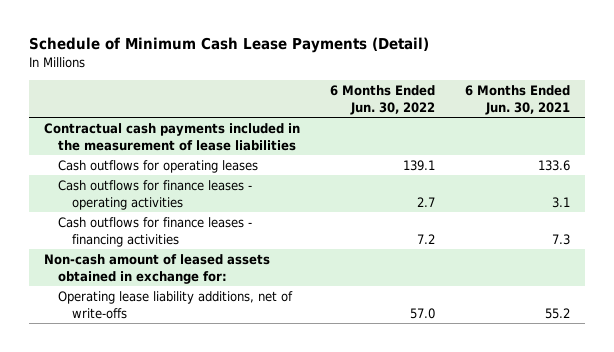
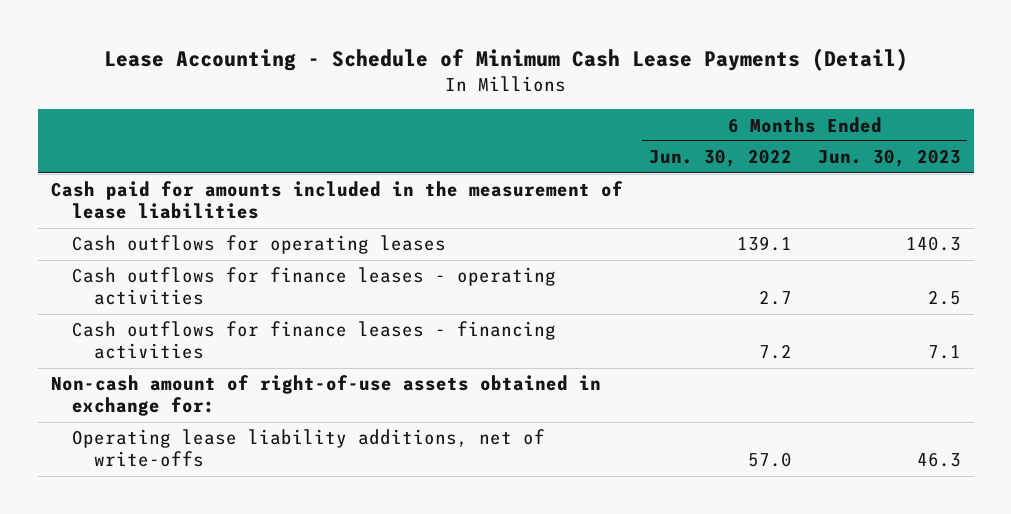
[29,37,430,54] Schedule of Minimum Cash Lease Payments (Detail) -> [103,48,908,72] Lease Accounting - Schedule of Minimum Cash Lease Payments (Detail)
[464,85,570,115] 6 Months Ended Jun. 30, 2021 -> none
none -> [817,149,961,168] Jun. 30, 2023
[44,122,301,151] Contractual cash payments included in the measurement of lease liabilities -> [50,181,623,220] Cash paid for amounts included in the measurement of lease liabilities
[44,253,271,284] Non-cash amount of leased assets obtained in exchange for: -> [50,375,601,417] Non-cash amount of right-of-use assets obtained in exchange for:

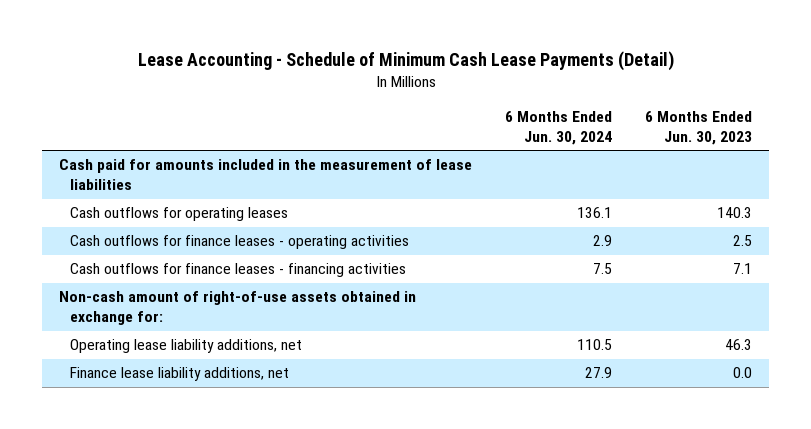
[648,149,792,168] Jun. 30, 2022 -> none
none -> [505,110,613,145] 6 Months Ended Jun. 30, 2024
[72,429,546,468] Operating lease liability additions, net of write-offs -> [70,339,303,354] Operating lease liability additions, net
none -> [70,367,290,382] Finance lease liability additions, net

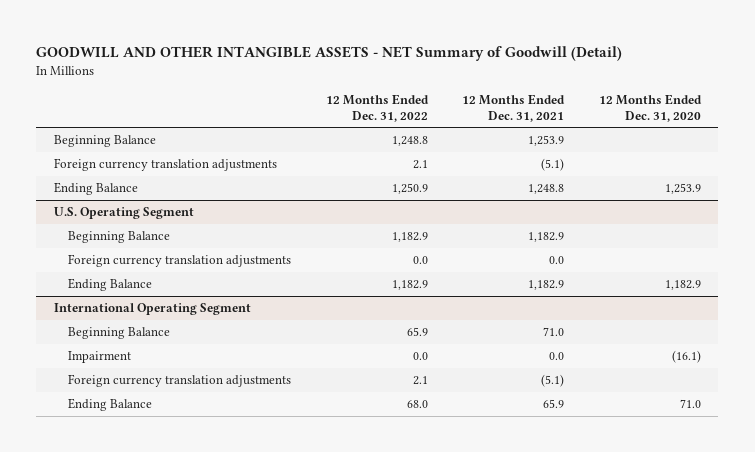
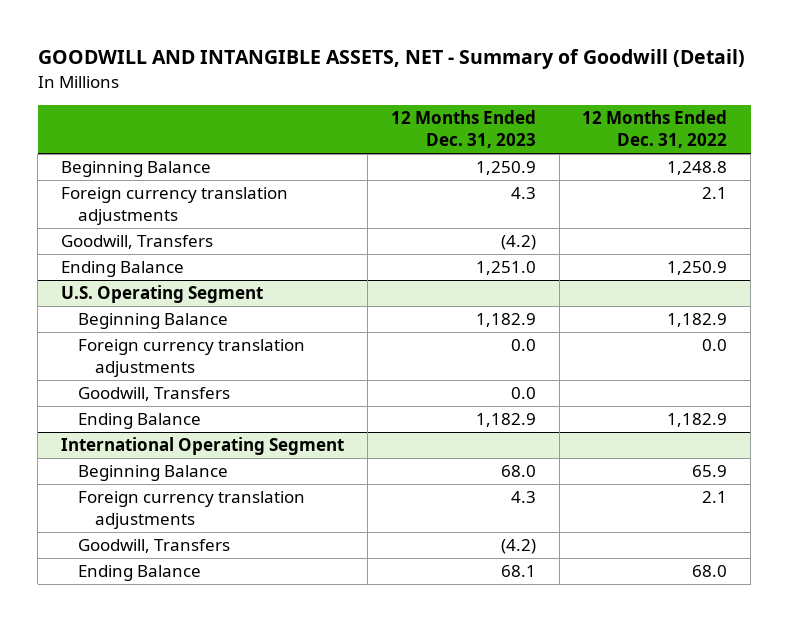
[36,45,623,61] GOODWILL AND OTHER INTANGIBLE ASSETS - NET Summary of Goodwill (Detail) -> [37,49,745,70] GOODWILL AND INTANGIBLE ASSETS, NET - Summary of Goodwill (Detail)
[462,94,566,122] 12 Months Ended Dec. 31, 2021 -> none
[598,94,702,122] 12 Months Ended Dec. 31, 2020 -> none
none -> [390,110,536,148] 12 Months Ended Dec. 31, 2023
none -> [61,235,214,250] Goodwill, Transfers
none -> [77,387,230,402] Goodwill, Transfers
[68,351,132,364] Impairment -> none
none -> [77,539,230,554] Goodwill, Transfers

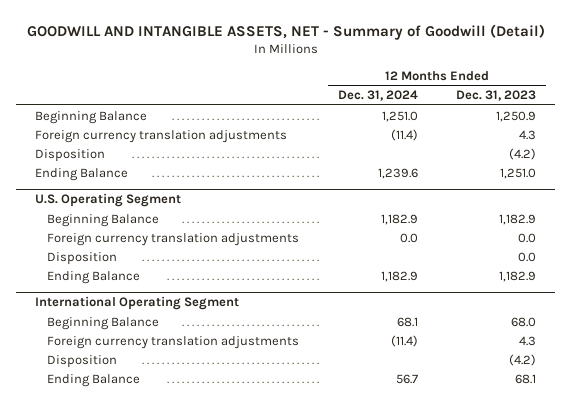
[582,110,728,148] 12 Months Ended Dec. 31, 2022 -> none
none -> [337,90,418,102] Dec. 31, 2024
[61,235,214,250] Goodwill, Transfers -> [34,148,105,162] Disposition
[77,387,230,402] Goodwill, Transfers -> [47,251,118,265] Disposition
[77,539,230,554] Goodwill, Transfers -> [47,354,118,368] Disposition

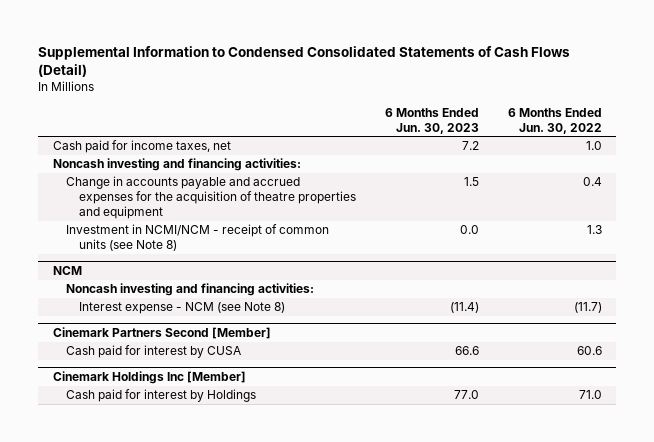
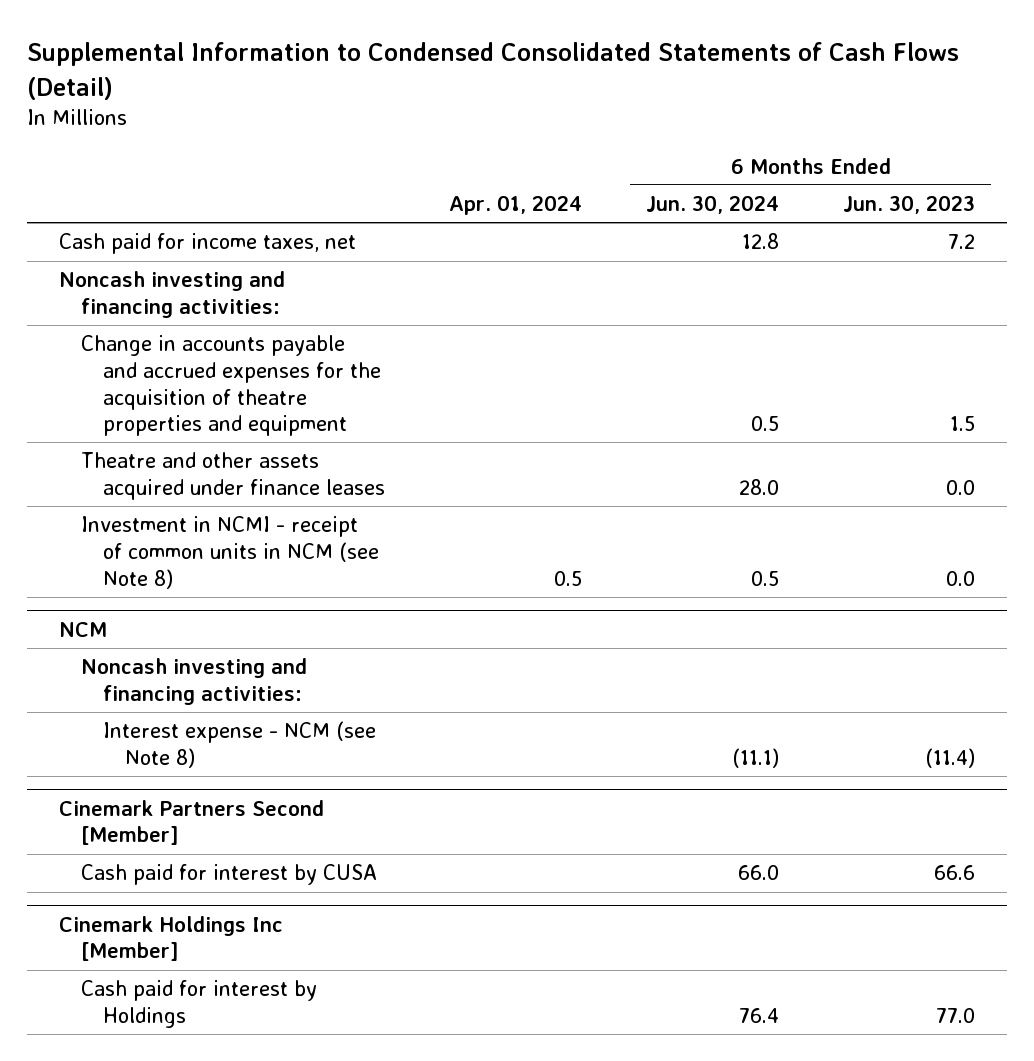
[507,107,602,134] 6 Months Ended Jun. 30, 2022 -> none
none -> [449,195,583,216] Apr. 01, 2024
none -> [646,195,780,215] Jun. 30, 2024
none -> [81,452,386,500] Theatre and other assets acquired under finance leases
[66,224,330,252] Investment in NCMI/NCM - receipt of common units (see Note 8) -> [81,516,380,589] Investment in NCMI - receipt of common units in NCM (see Note 8)

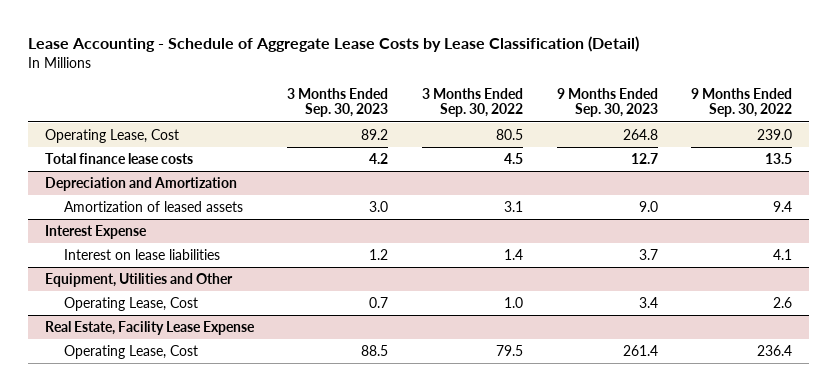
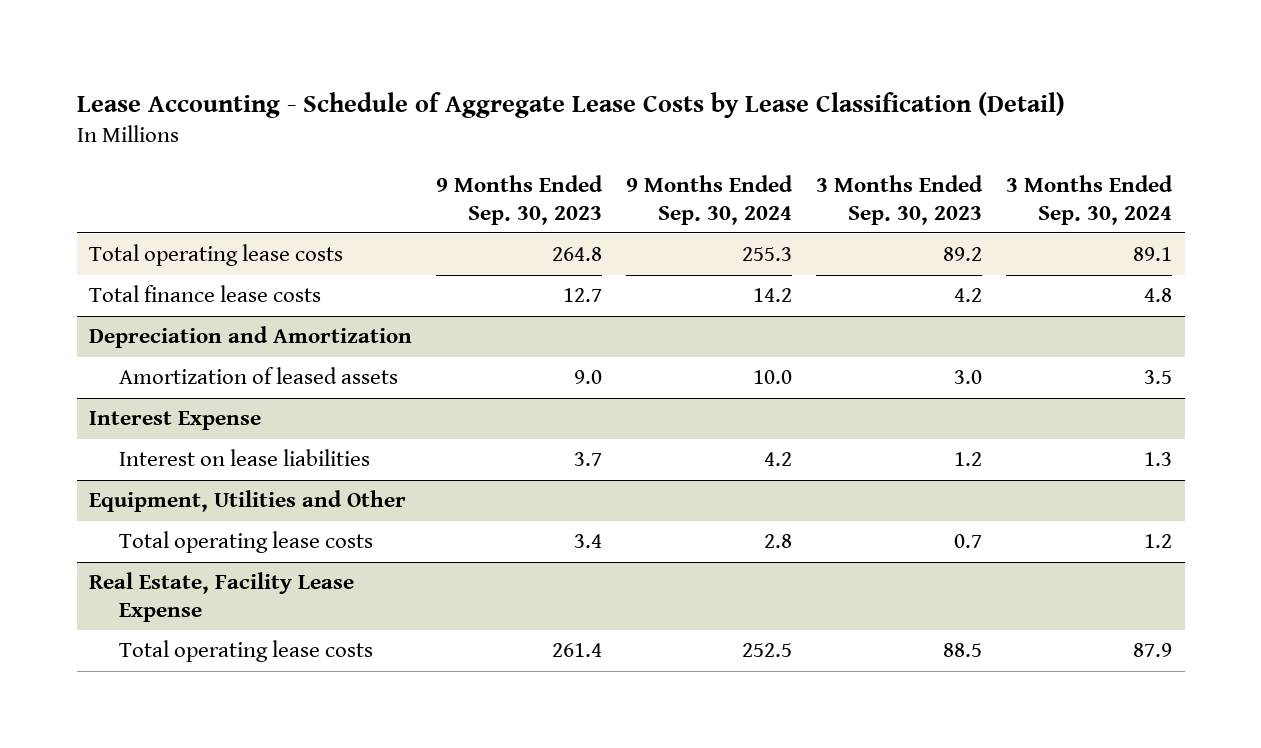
[421,87,523,118] 3 Months Ended Sep. 30, 2022 -> none
[691,87,793,118] 9 Months Ended Sep. 30, 2022 -> none
none -> [626,175,794,225] 9 Months Ended Sep. 30, 2024
none -> [1006,175,1174,225] 3 Months Ended Sep. 30, 2024
[44,129,179,144] Operating Lease, Cost -> [88,244,343,267] Total operating lease costs
[63,297,198,312] Operating Lease, Cost -> [119,531,374,554] Total operating lease costs
[63,345,198,360] Operating Lease, Cost -> [119,640,374,663] Total operating lease costs

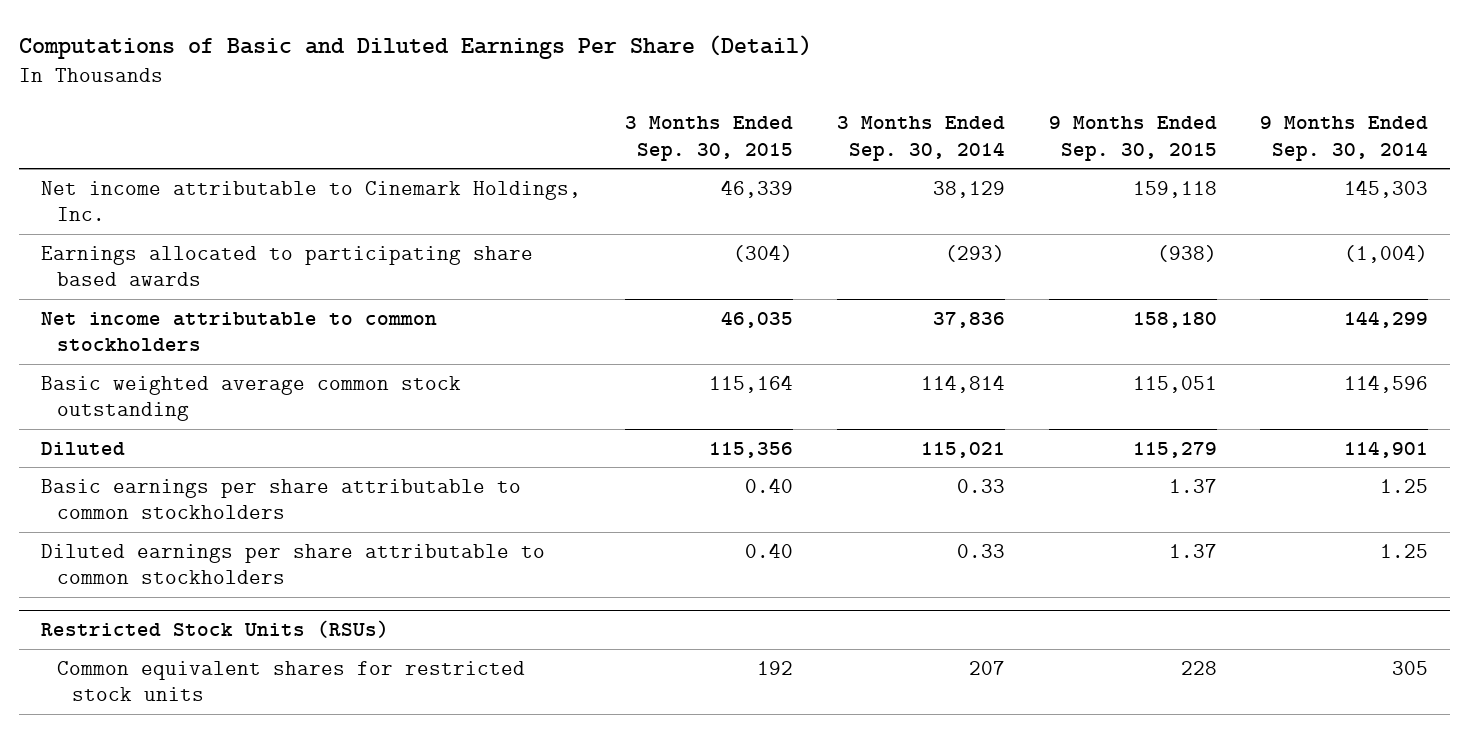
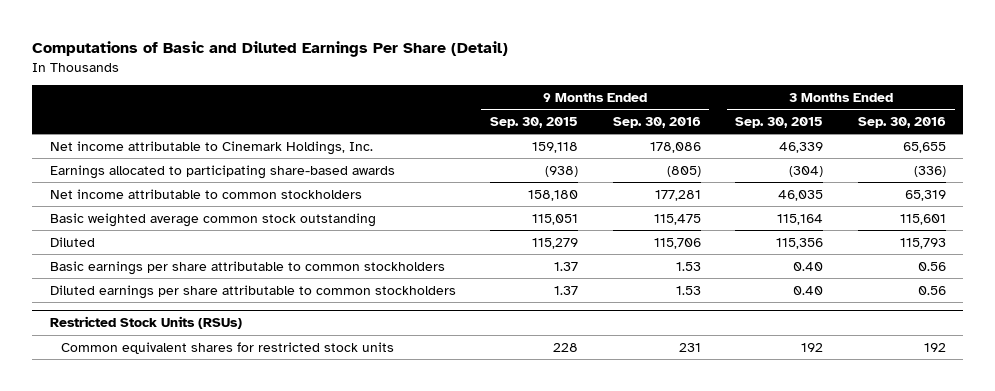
[836,115,1005,161] 3 Months Ended Sep. 30, 2014 -> none
[1260,115,1429,161] 9 Months Ended Sep. 30, 2014 -> none
none -> [612,116,701,128] Sep. 30, 2016
none -> [857,116,946,128] Sep. 30, 2016
[41,245,534,287] Earnings allocated to participating share based awards -> [49,164,395,179] Earnings allocated to participating share-based awards

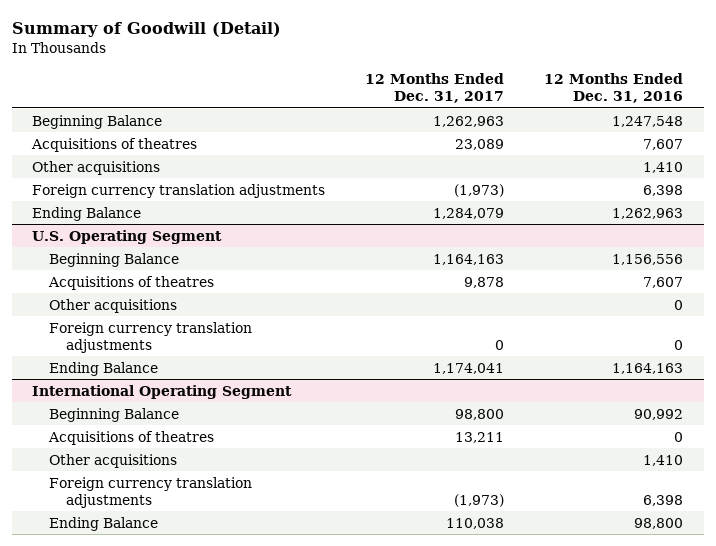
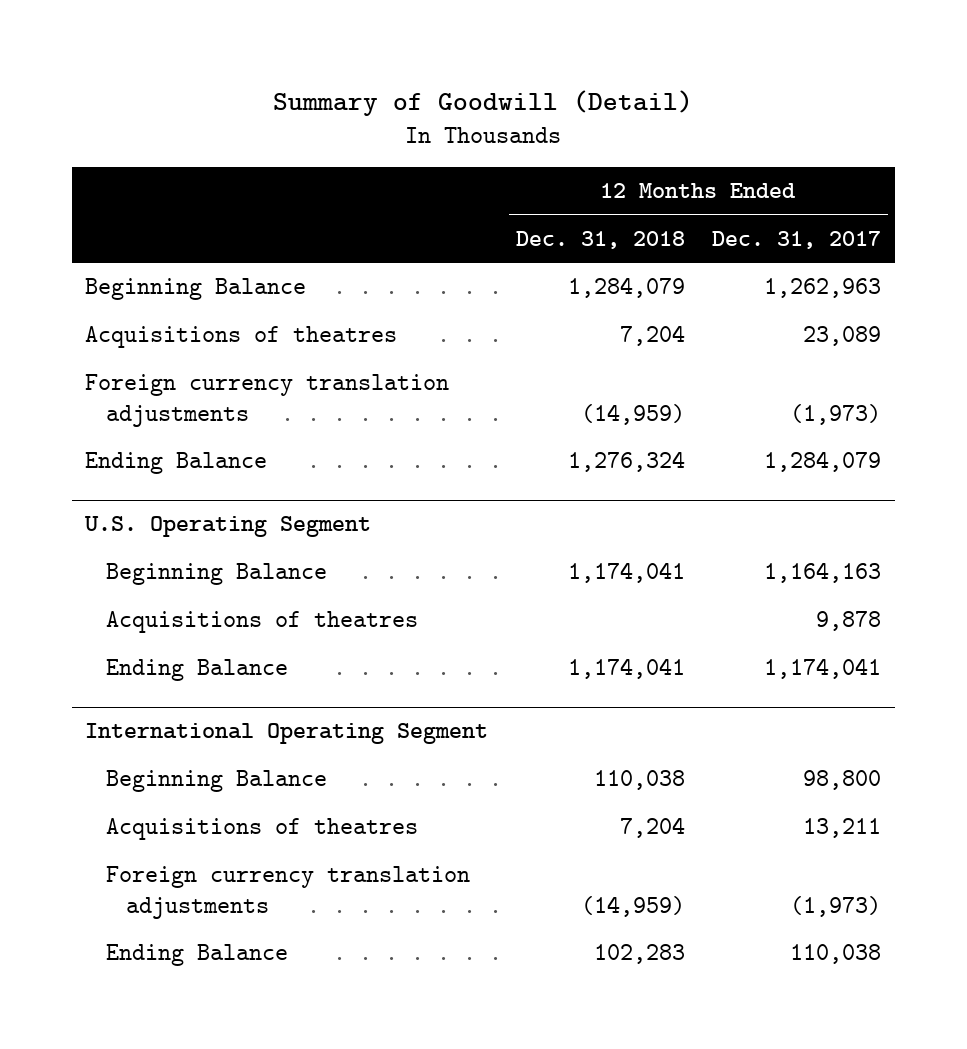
[544,73,684,103] 12 Months Ended Dec. 31, 2016 -> none
none -> [515,230,685,249] Dec. 31, 2018
[32,160,161,175] Other acquisitions -> none
[49,298,178,313] Other acquisitions -> none
[49,321,253,353] Foreign currency translation adjustments -> none
[49,453,178,468] Other acquisitions -> none

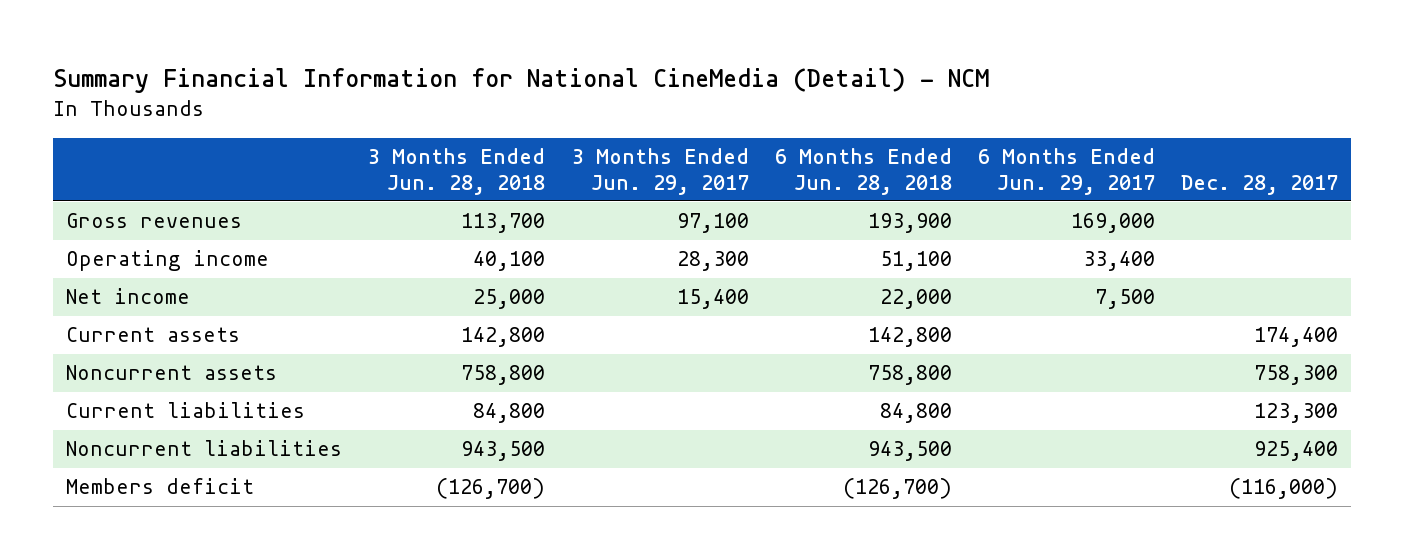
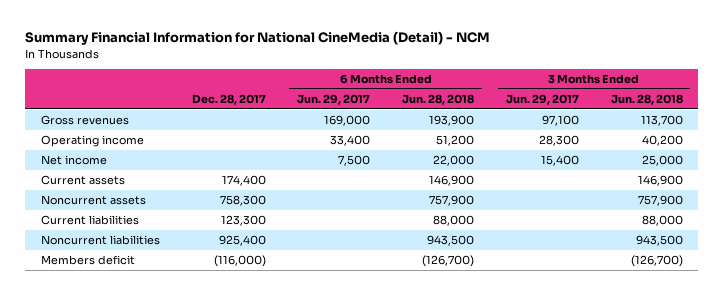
[473,251,546,272] 40,100 -> [641,135,683,147] 40,200
[879,251,952,272] 51,100 -> [436,135,475,147] 51,200
[461,327,546,348] 142,800 -> [637,175,683,187] 146,900
[867,327,952,348] 142,800 -> [429,175,475,187] 146,900
[461,365,546,386] 758,800 -> [637,195,683,207] 757,900
[867,365,952,386] 758,800 -> [429,195,475,207] 757,900
[473,403,546,424] 84,800 -> [641,215,683,227] 88,000
[879,403,952,424] 84,800 -> [433,215,475,227] 88,000

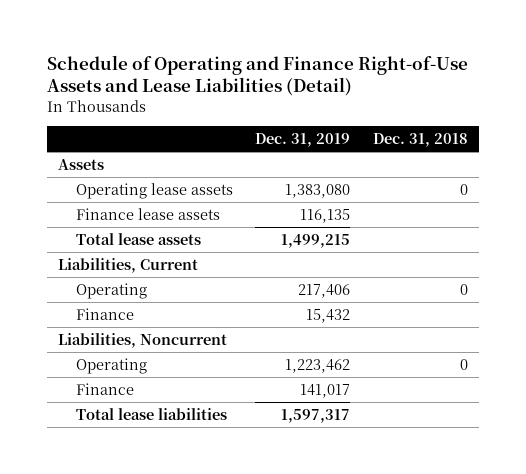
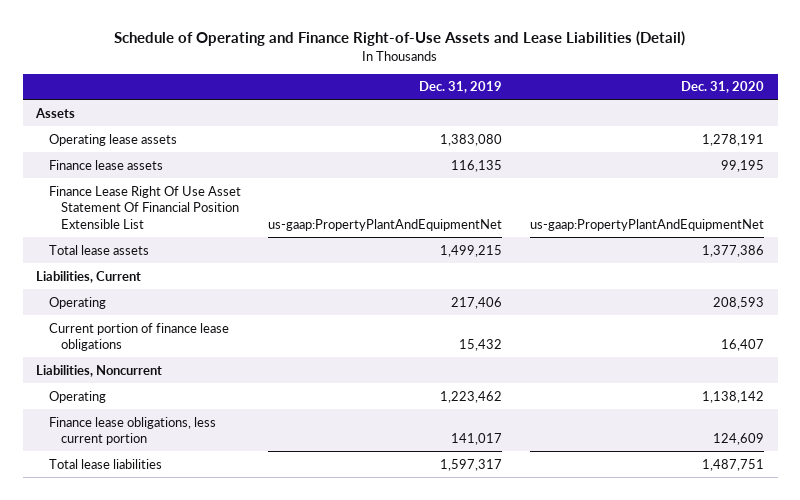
[372,133,468,148] Dec. 31, 2018 -> none
none -> [680,81,764,94] Dec. 31, 2020
none -> [48,185,241,230] Finance Lease Right Of Use Asset Statement Of Financial Position Extensible List
[76,307,135,320] Finance -> [48,322,229,352] Current portion of finance lease obligations
[76,382,135,395] Finance -> [48,416,216,446] Finance lease obligations, less current portion

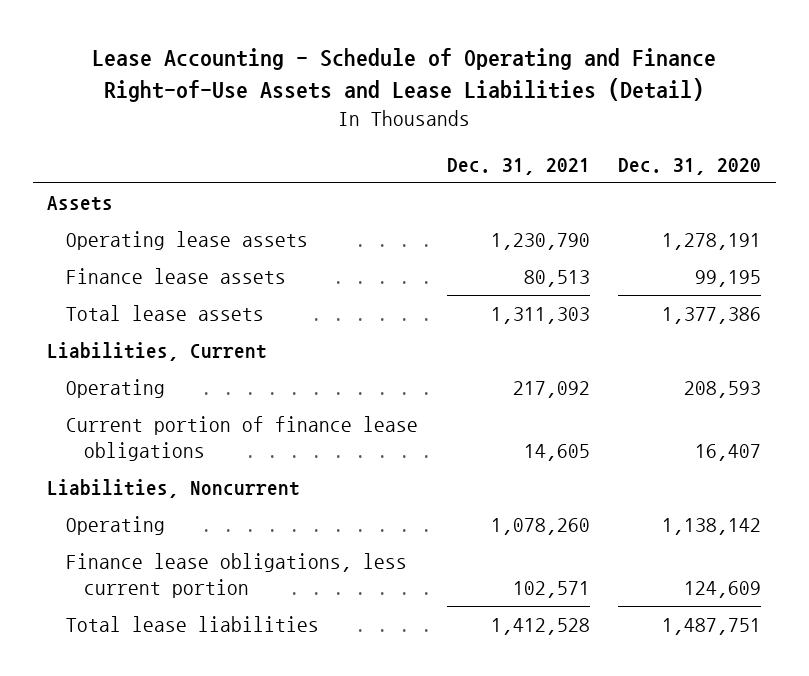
[114,30,686,46] Schedule of Operating and Finance Right-of-Use Assets and Lease Liabilities (Detail) -> [92,48,717,102] Lease Accounting - Schedule of Operating and Finance Right-of-Use Assets and Lease Liabilities (Detail)
[419,81,503,94] Dec. 31, 2019 -> none
none -> [446,157,590,175] Dec. 31, 2021
[48,185,241,230] Finance Lease Right Of Use Asset Statement Of Financial Position Extensible List -> none

